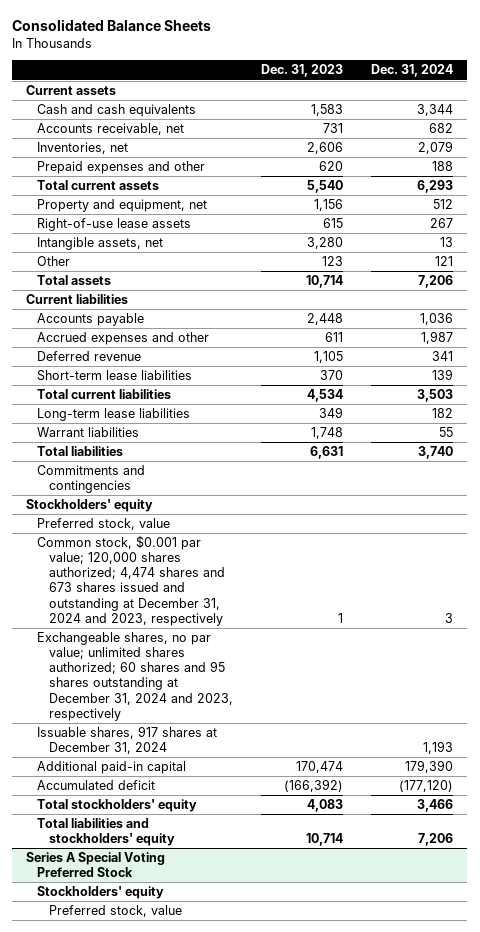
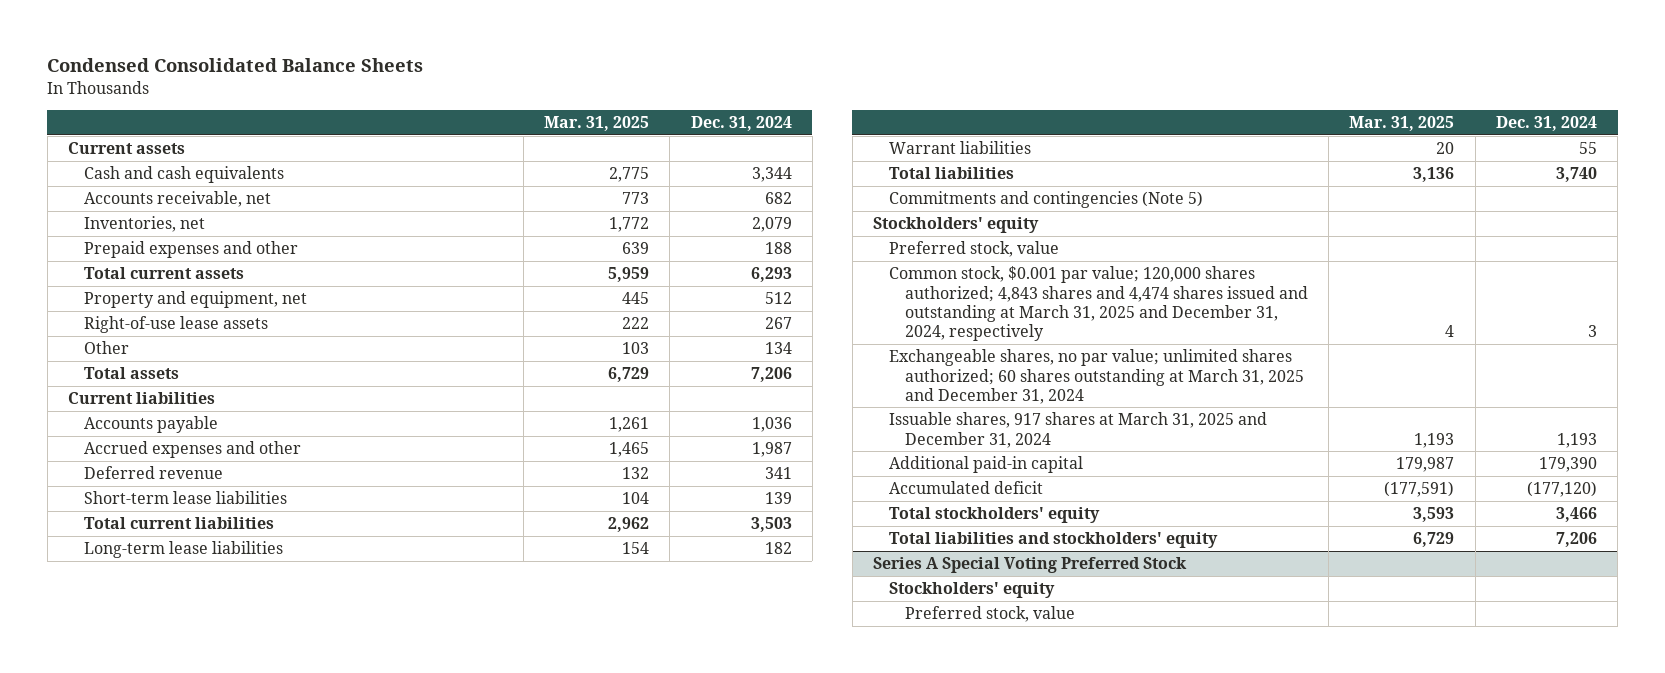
[12,19,212,32] Consolidated Balance Sheets -> [47,58,424,73] Condensed Consolidated Balance Sheets
[261,64,344,78] Dec. 31, 2023 -> none
none -> [544,115,650,131] Mar. 31, 2025
[37,237,164,251] Intangible assets, net -> none
[435,256,454,267] 121 -> [764,342,792,355] 134
[37,465,146,494] Commitments and contingencies -> [889,191,1204,209] Commitments and contingencies (Note 5)
[37,535,225,626] Common stock, $0.001 par value; 120,000 shares authorized; 4,474 shares and 673 shares issued and outstanding at December 31, 2024 and 2023, respectively -> [889,266,1308,341] Common stock, $0.001 par value; 120,000 shares authorized; 4,843 shares and 4,474 shares issued and outstanding at March 31, 2025 and December 31, 2024, respectively
[37,632,233,721] Exchangeable shares, no par value; unlimited shares authorized; 60 shares and 95 shares outstanding at December 31, 2024 and 2023, respectively -> [889,349,1304,404] Exchangeable shares, no par value; unlimited shares authorized; 60 shares outstanding at March 31, 2025 and December 31, 2024
[37,726,218,755] Issuable shares, 917 shares at December 31, 2024 -> [889,412,1268,448] Issuable shares, 917 shares at March 31, 2025 and December 31, 2024

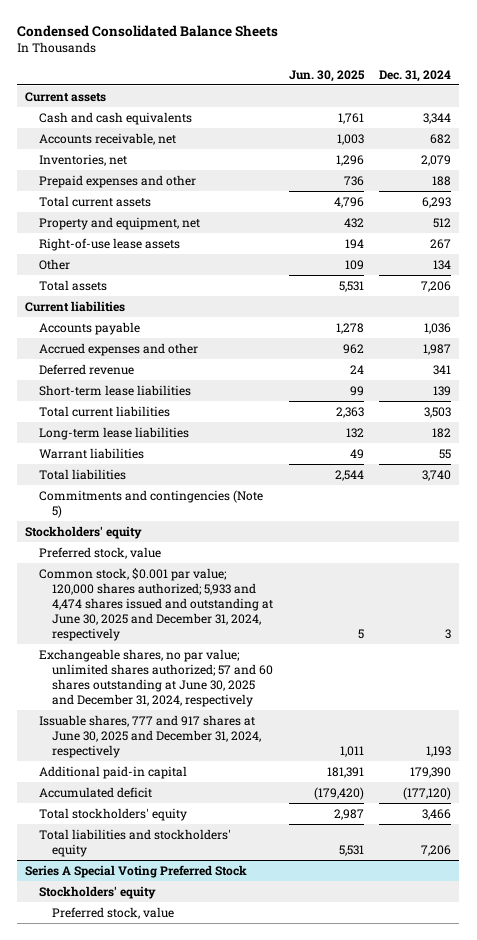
[544,115,650,131] Mar. 31, 2025 -> none
none -> [288,69,365,82] Jun. 30, 2025
[889,266,1308,341] Common stock, $0.001 par value; 120,000 shares authorized; 4,843 shares and 4,474 shares issued and outstanding at March 31, 2025 and December 31, 2024, respectively -> [38,567,274,641] Common stock, $0.001 par value; 120,000 shares authorized; 5,933 and 4,474 shares issued and outstanding at June 30, 2025 and December 31, 2024, respectively
[889,349,1304,404] Exchangeable shares, no par value; unlimited shares authorized; 60 shares outstanding at March 31, 2025 and December 31, 2024 -> [38,648,274,707] Exchangeable shares, no par value; unlimited shares authorized; 57 and 60 shares outstanding at June 30, 2025 and December 31, 2024, respectively
[889,412,1268,448] Issuable shares, 917 shares at March 31, 2025 and December 31, 2024 -> [38,714,262,758] Issuable shares, 777 and 917 shares at June 30, 2025 and December 31, 2024, respectively

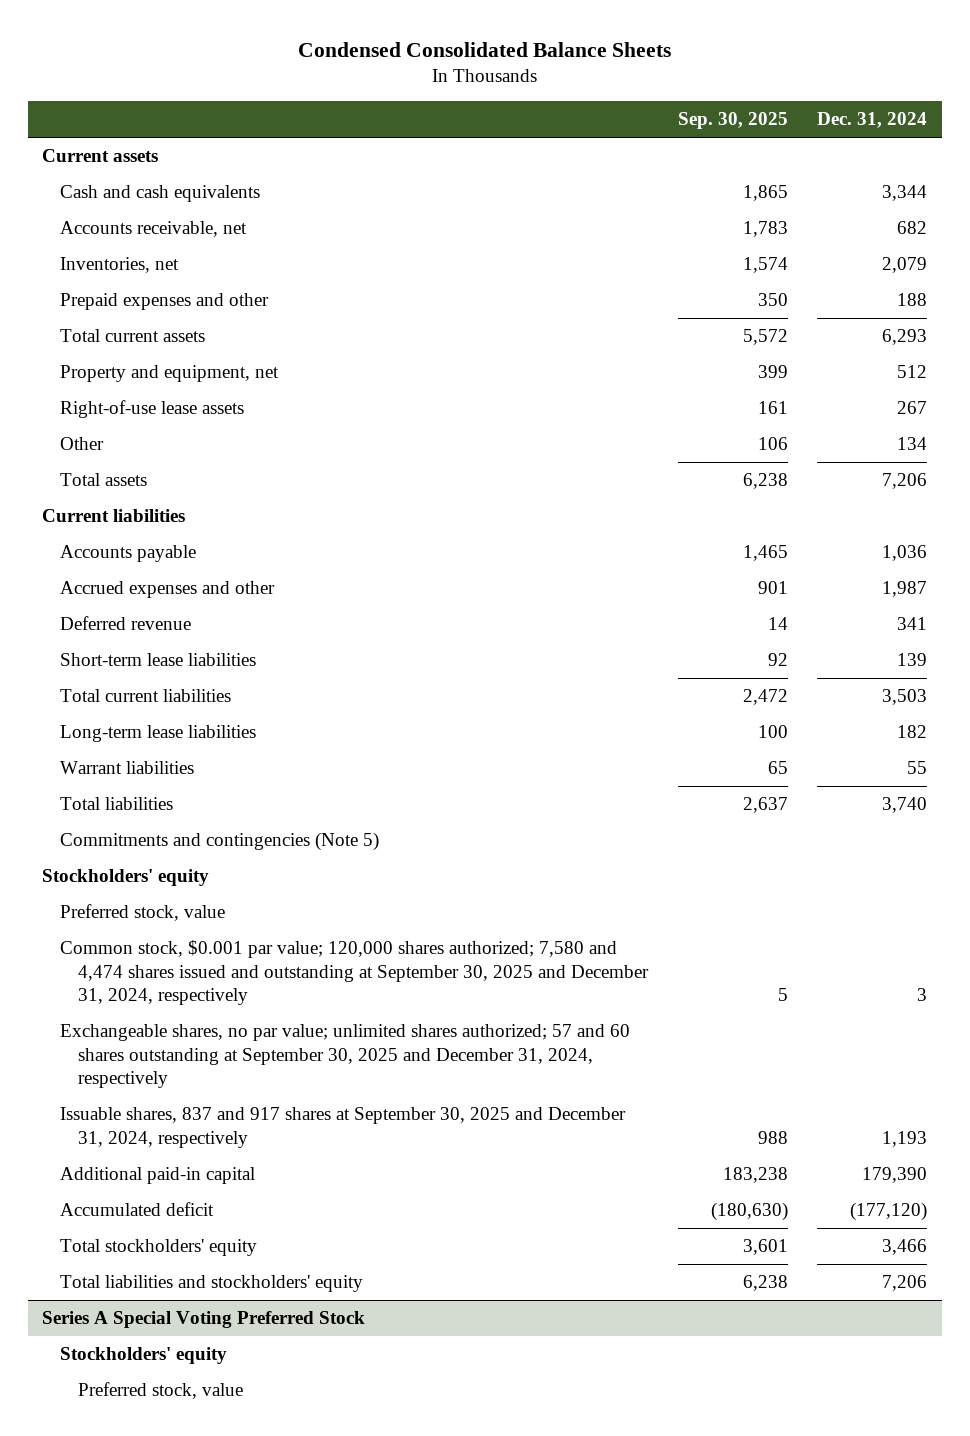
[288,69,365,82] Jun. 30, 2025 -> none
none -> [677,112,788,130] Sep. 30, 2025
[38,567,274,641] Common stock, $0.001 par value; 120,000 shares authorized; 5,933 and 4,474 shares issued and outstanding at June 30, 2025 and December 31, 2024, respectively -> [60,940,650,1006] Common stock, $0.001 par value; 120,000 shares authorized; 7,580 and 4,474 shares issued and outstanding at September 30, 2025 and December 31, 2024, respectively
[38,648,274,707] Exchangeable shares, no par value; unlimited shares authorized; 57 and 60 shares outstanding at June 30, 2025 and December 31, 2024, respectively -> [60,1024,631,1089] Exchangeable shares, no par value; unlimited shares authorized; 57 and 60 shares outstanding at September 30, 2025 and December 31, 2024, respectively
[38,714,262,758] Issuable shares, 777 and 917 shares at June 30, 2025 and December 31, 2024, respectively -> [60,1107,627,1148] Issuable shares, 837 and 917 shares at September 30, 2025 and December 31, 2024, respectively

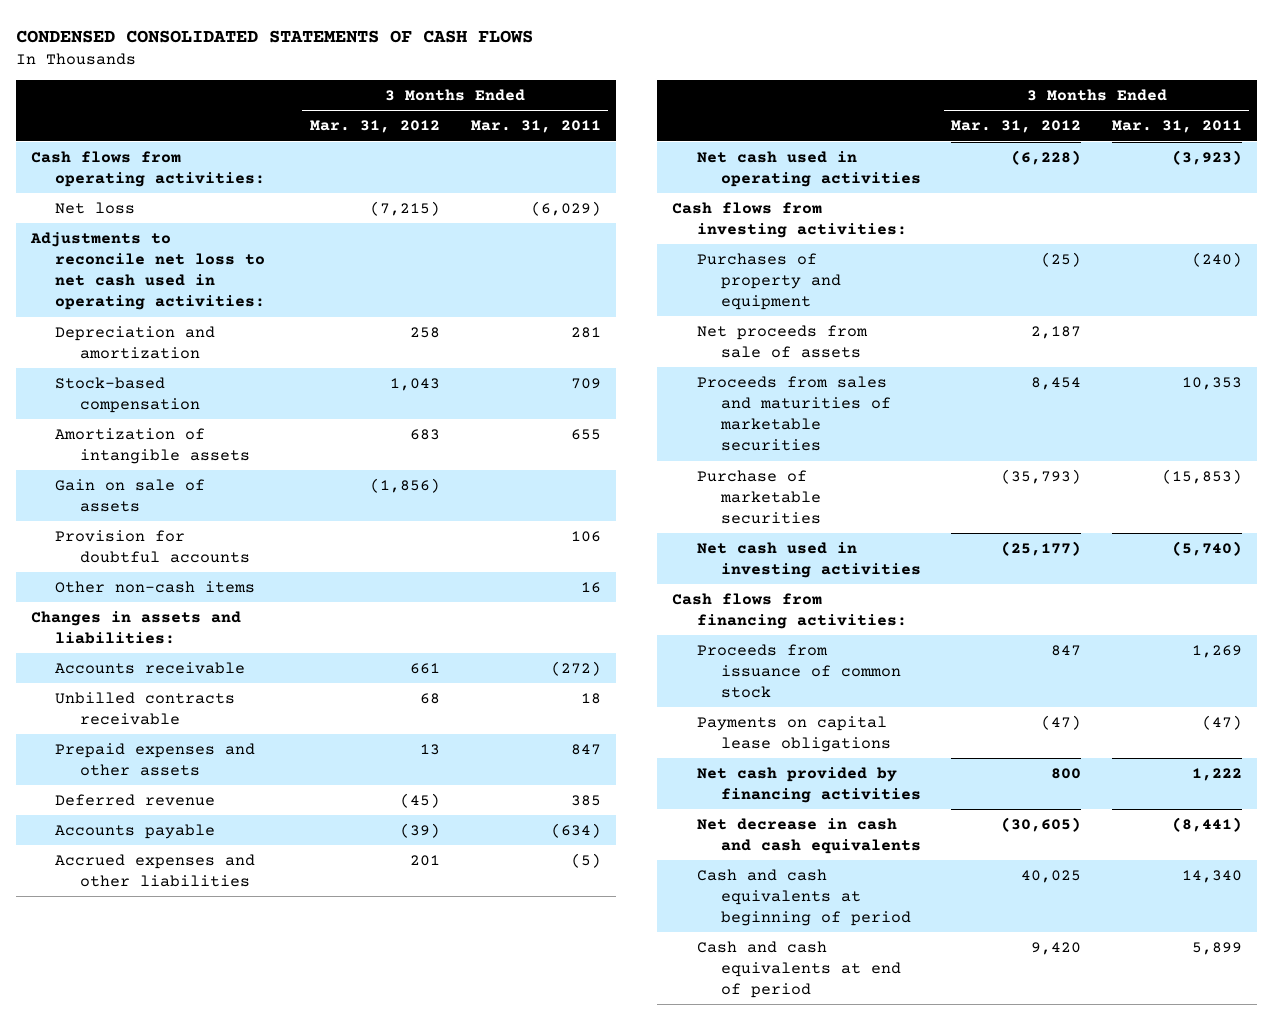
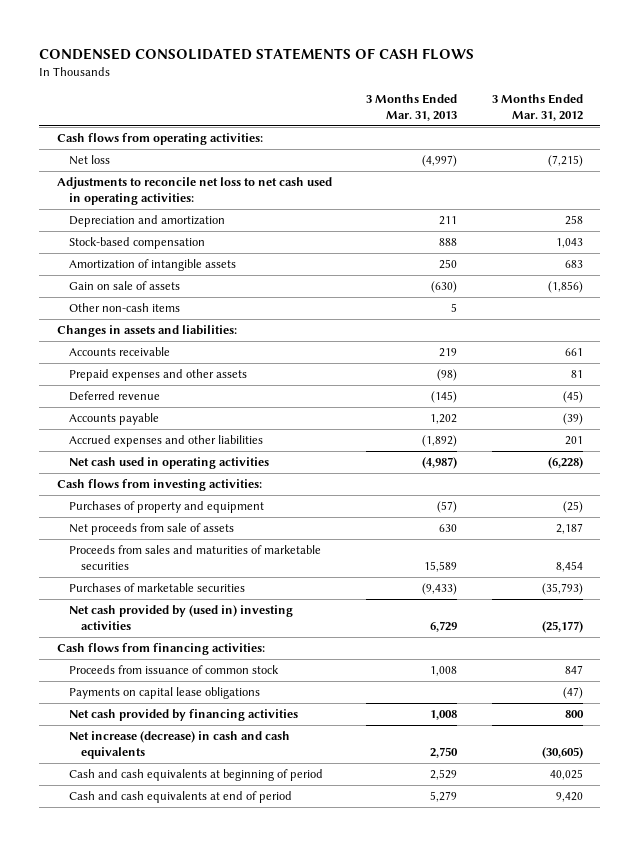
[470,120,601,134] Mar. 31, 2011 -> none
none -> [366,93,458,121] 3 Months Ended Mar. 31, 2013
[55,529,250,563] Provision for doubtful accounts -> none
[55,691,236,725] Unbilled contracts receivable -> none
[420,743,441,755] 13 -> [571,370,584,379] 81
[696,469,821,525] Purchase of marketable securities -> [68,583,245,593] Purchases of marketable securities
[696,541,921,578] Net cash used in investing activities -> [68,605,293,631] Net cash provided by (used in) investing activities
[696,817,921,854] Net decrease in cash and cash equivalents -> [68,731,290,760] Net increase (decrease) in cash and cash equivalents

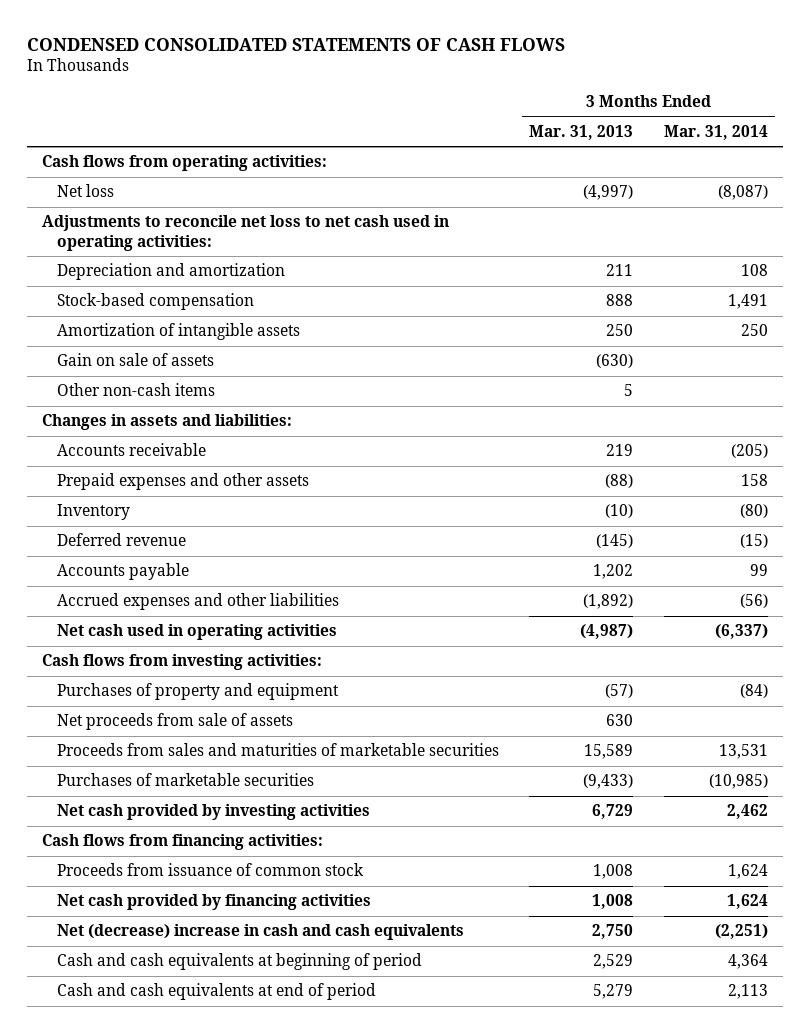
[492,93,584,121] 3 Months Ended Mar. 31, 2012 -> none
none -> [663,124,768,140] Mar. 31, 2014
[437,369,458,382] (98) -> [605,474,634,489] (88)
none -> [57,504,131,521] Inventory
[68,605,293,631] Net cash provided by (used in) investing activities -> [57,804,371,821] Net cash provided by investing activities
[68,687,260,700] Payments on capital lease obligations -> none
[68,731,290,760] Net increase (decrease) in cash and cash equivalents -> [57,924,465,941] Net (decrease) increase in cash and cash equivalents

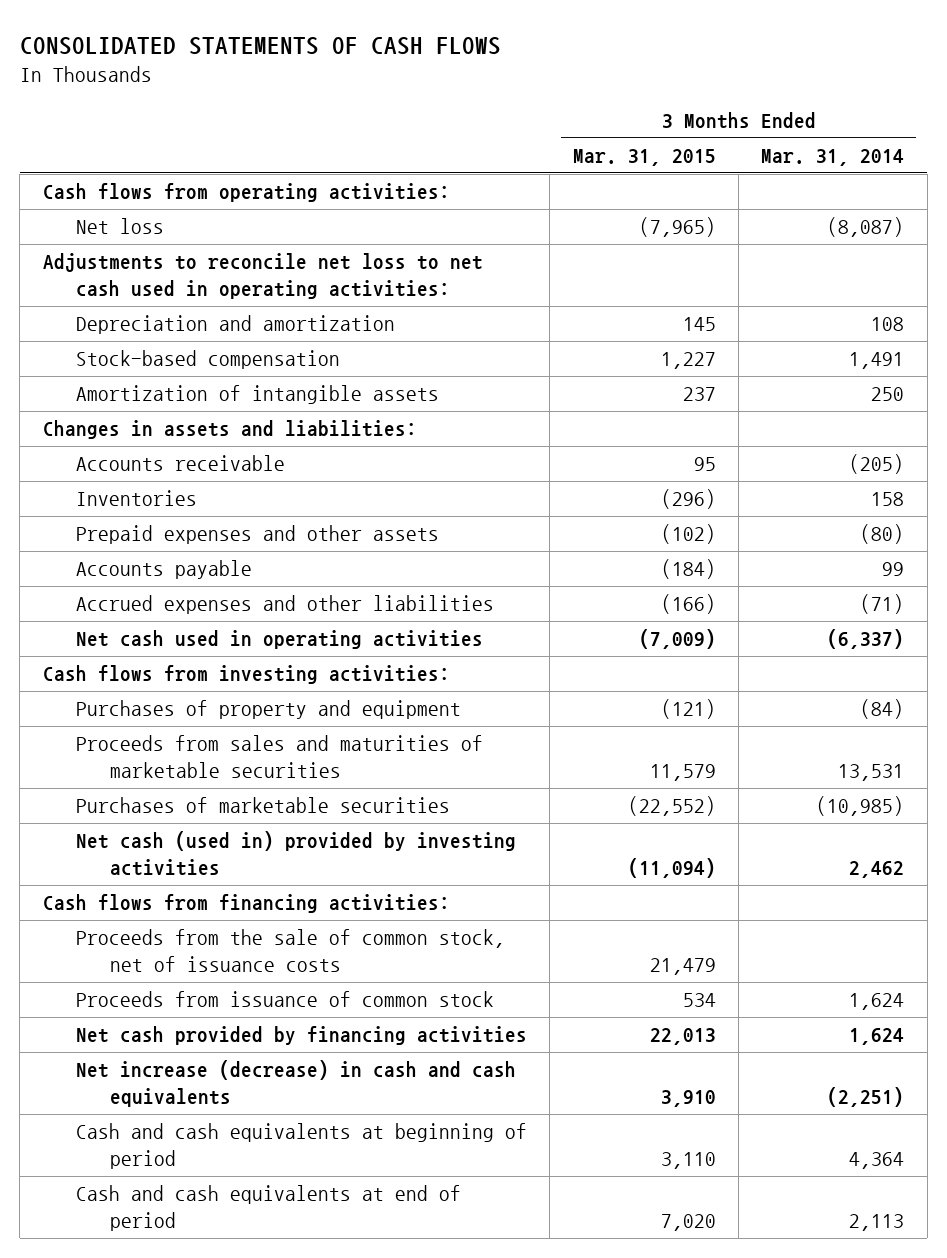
[26,37,565,51] CONDENSED CONSOLIDATED STATEMENTS OF CASH FLOWS -> [19,36,501,55] CONSOLIDATED STATEMENTS OF CASH FLOWS
[529,124,634,140] Mar. 31, 2013 -> none
none -> [572,149,716,167] Mar. 31, 2015
[57,353,215,367] Gain on sale of assets -> none
[57,383,216,397] Other non-cash items -> none
[57,504,131,521] Inventory -> none
[57,533,187,547] Deferred revenue -> none
none -> [76,490,198,507] Inventories
[740,474,768,487] 158 -> [860,524,905,545] (80)
[739,594,768,609] (56) -> [860,594,905,615] (71)
[57,713,294,731] Net proceeds from sale of assets -> none
[57,804,371,821] Net cash provided by investing activities -> [76,831,517,876] Net cash (used in) provided by investing activities
none -> [76,929,506,972] Proceeds from the sale of common stock, net of issuance costs
[57,924,465,941] Net (decrease) increase in cash and cash equivalents -> [76,1060,517,1107] Net increase (decrease) in cash and cash equivalents

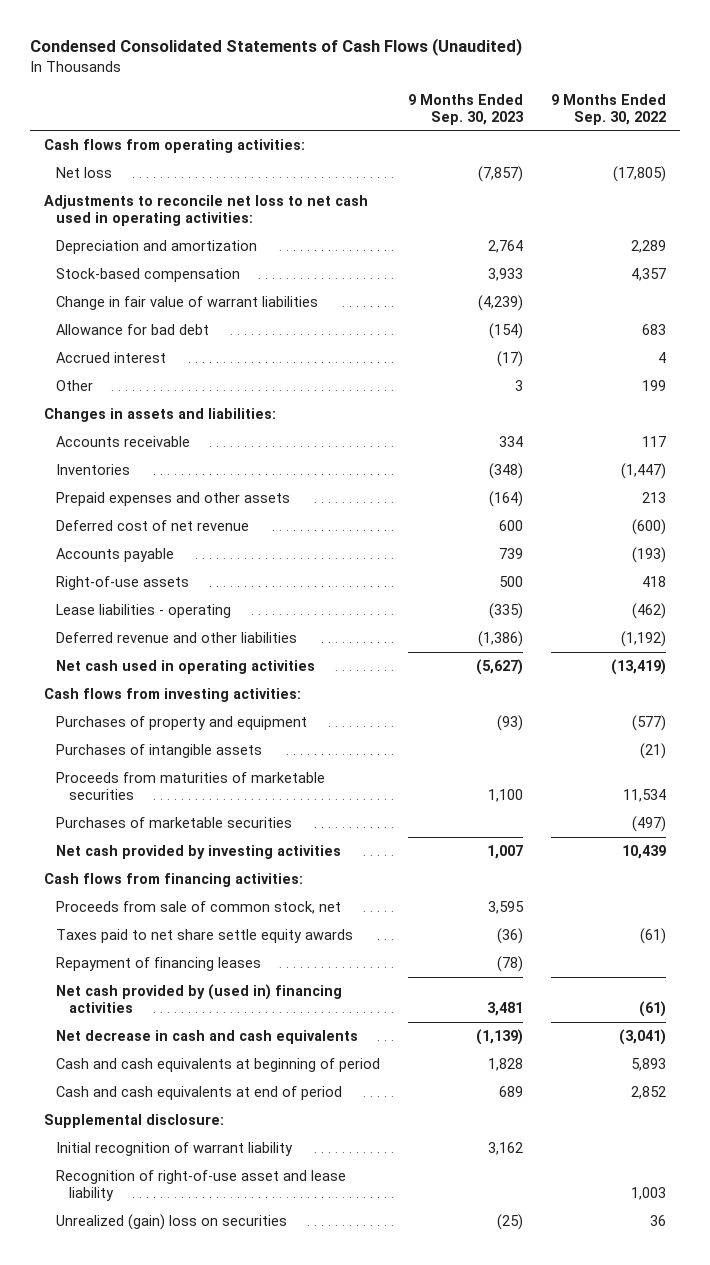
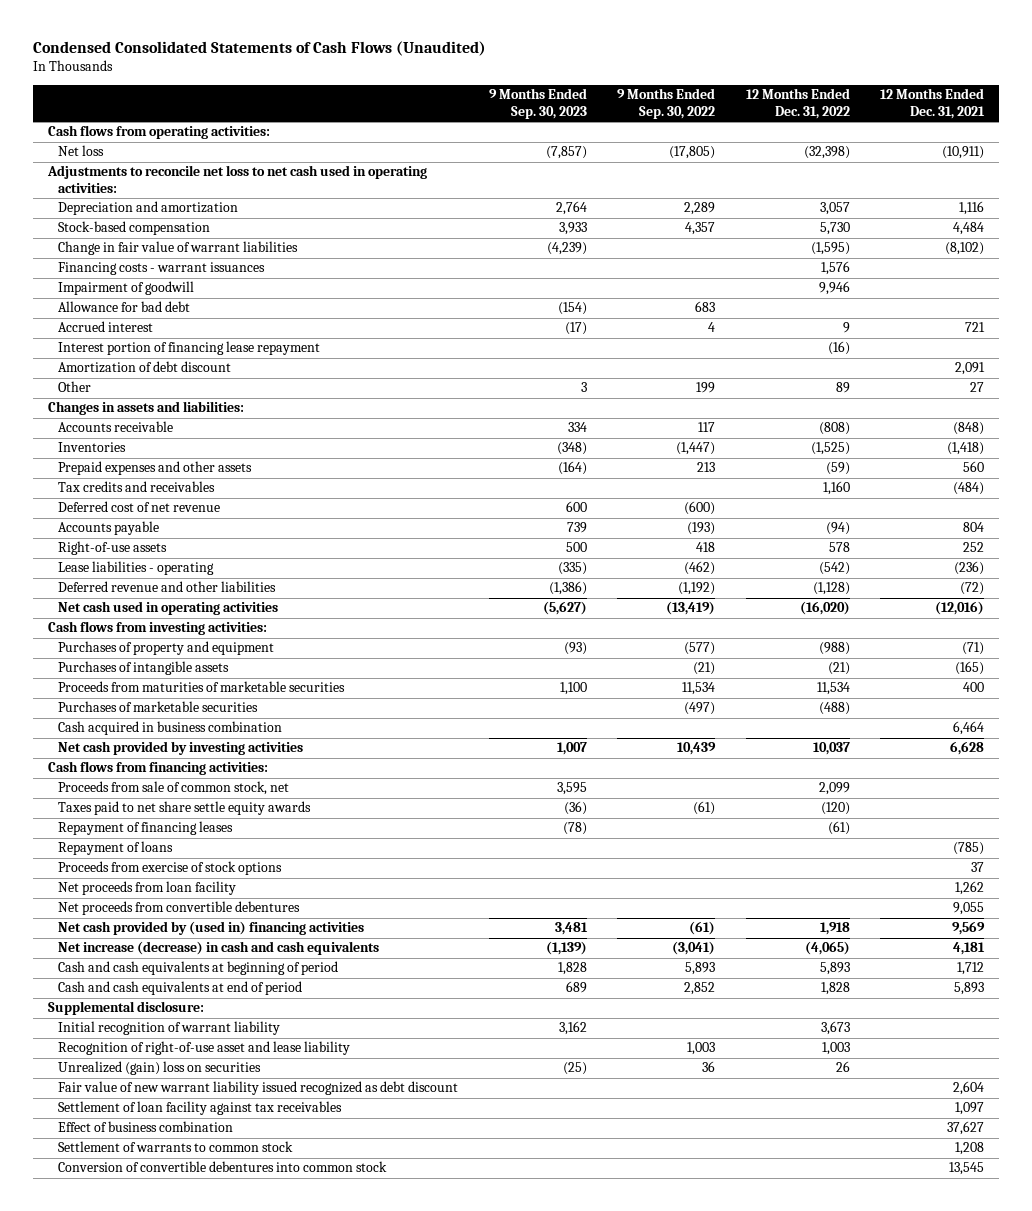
none -> [745,88,850,119] 12 Months Ended Dec. 31, 2022
none -> [880,88,986,119] 12 Months Ended Dec. 31, 2021
none -> [58,262,266,276] Financing costs - warrant issuances
none -> [58,281,195,296] Impairment of goodwill
none -> [58,341,321,356] Interest portion of financing lease repayment
none -> [58,361,232,374] Amortization of debt discount
none -> [58,481,216,493] Tax credits and receivables
none -> [58,721,283,736] Cash acquired in business combination
none -> [58,841,174,856] Repayment of loans
none -> [58,861,283,876] Proceeds from exercise of stock options
none -> [58,881,237,896] Net proceeds from loan facility
none -> [58,901,301,916] Net proceeds from convertible debentures
[56,1029,359,1044] Net decrease in cash and cash equivalents -> [58,941,380,956] Net increase (decrease) in cash and cash equivalents
none -> [58,1081,459,1096] Fair value of new warrant liability issued recognized as debt discount
none -> [58,1101,343,1116] Settlement of loan facility against tax receivables
none -> [58,1121,234,1133] Effect of business combination
none -> [58,1141,294,1153] Settlement of warrants to common stock
none -> [58,1161,388,1173] Conversion of convertible debentures into common stock

